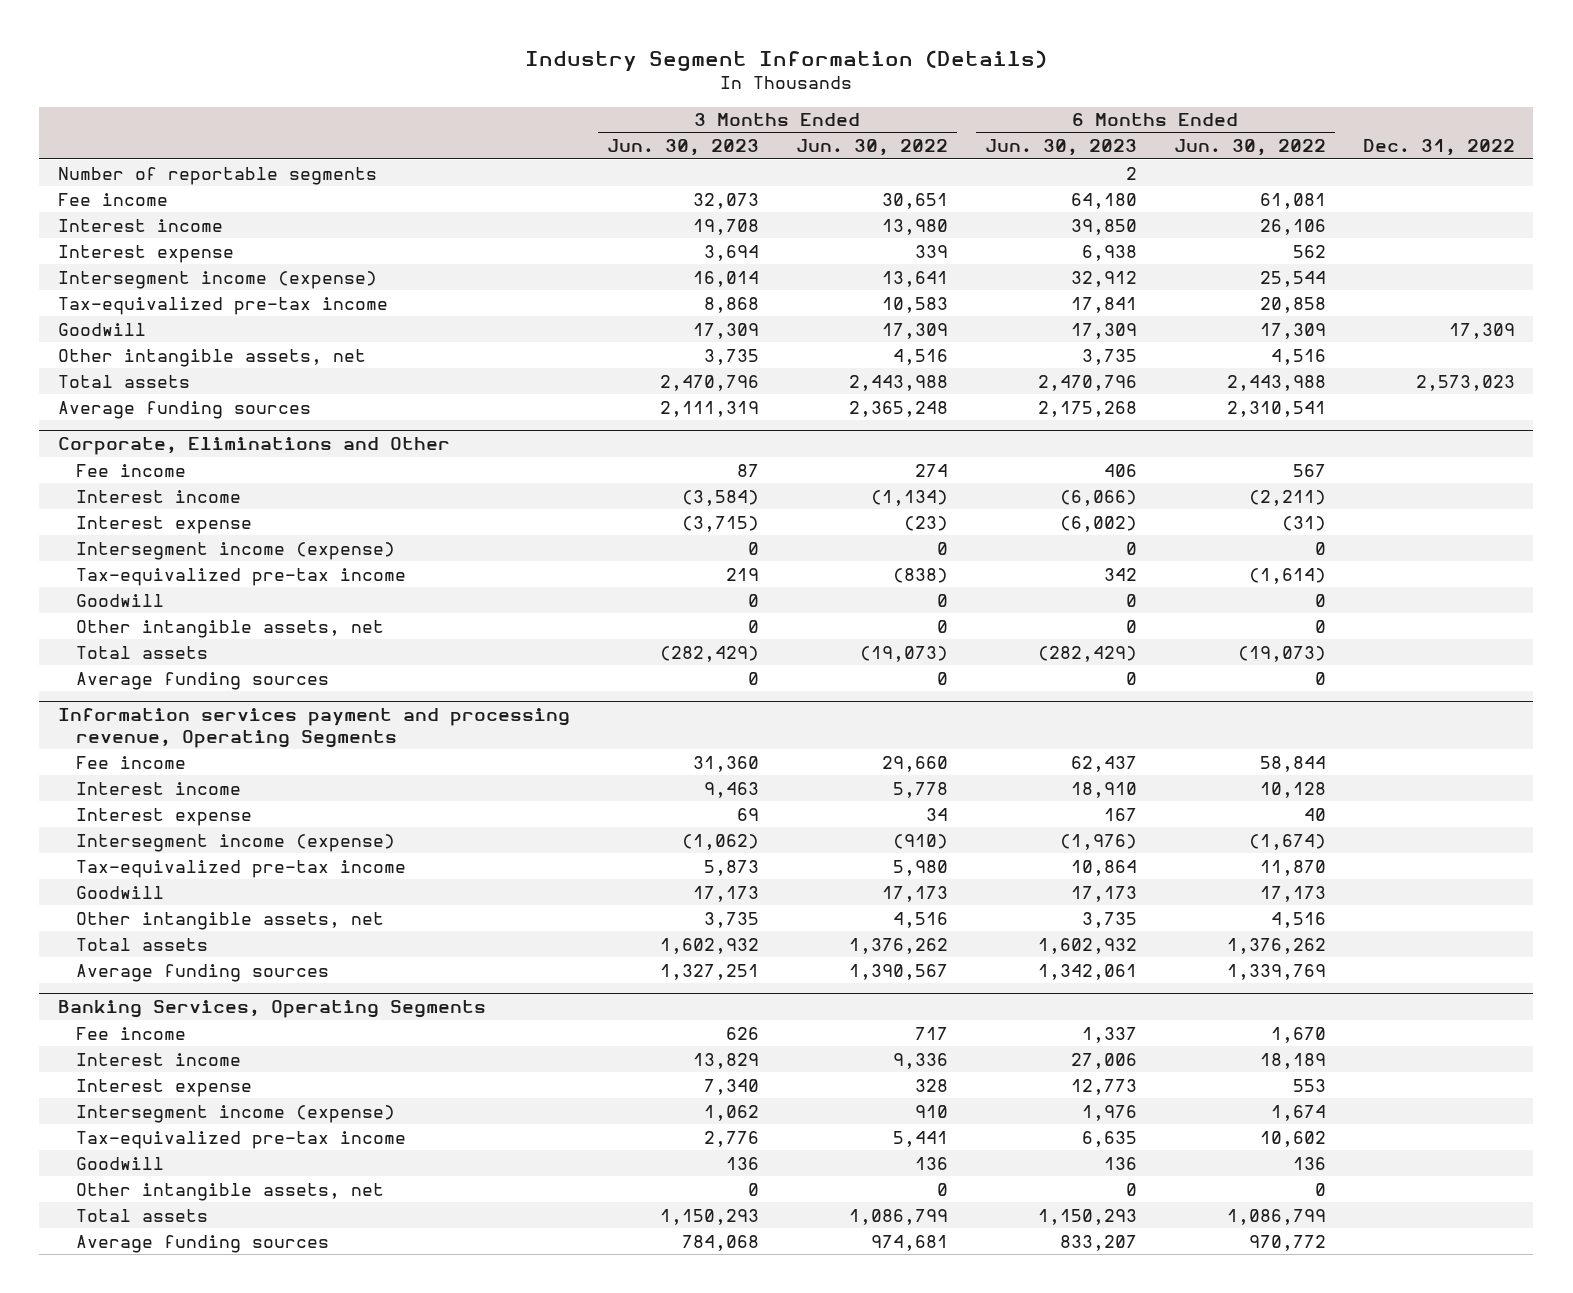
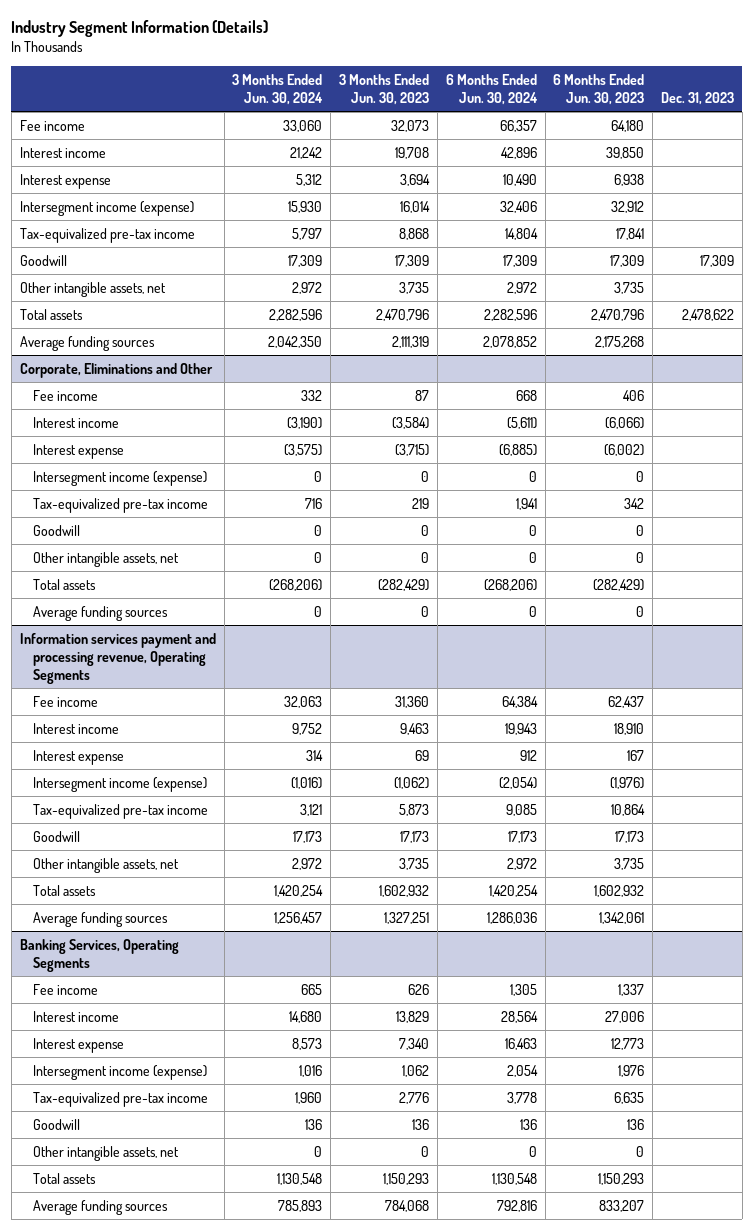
[795,139,948,157] Jun. 30, 2022 -> none
[1173,139,1326,157] Jun. 30, 2022 -> none
[1362,139,1515,157] Dec. 31, 2022 -> none
none -> [232,73,324,105] 3 Months Ended Jun. 30, 2024
none -> [445,73,538,105] 6 Months Ended Jun. 30, 2024
none -> [661,91,735,105] Dec. 31, 2023
[57,166,377,185] Number of reportable segments -> none

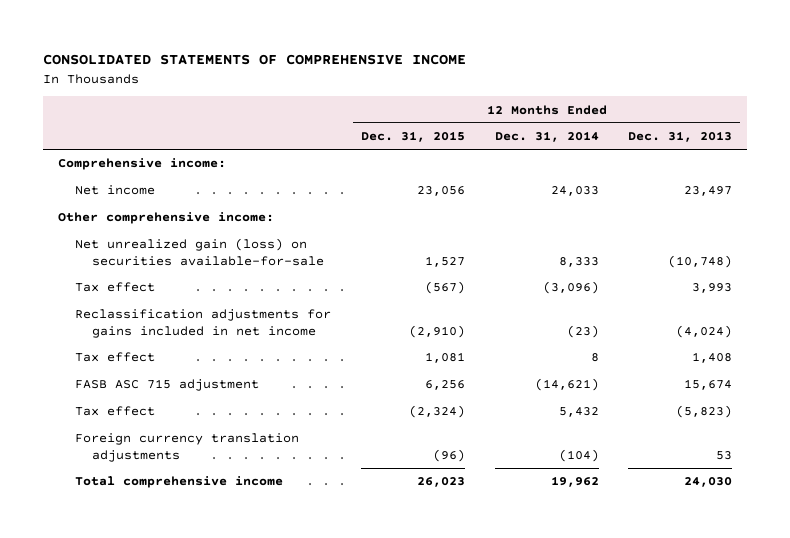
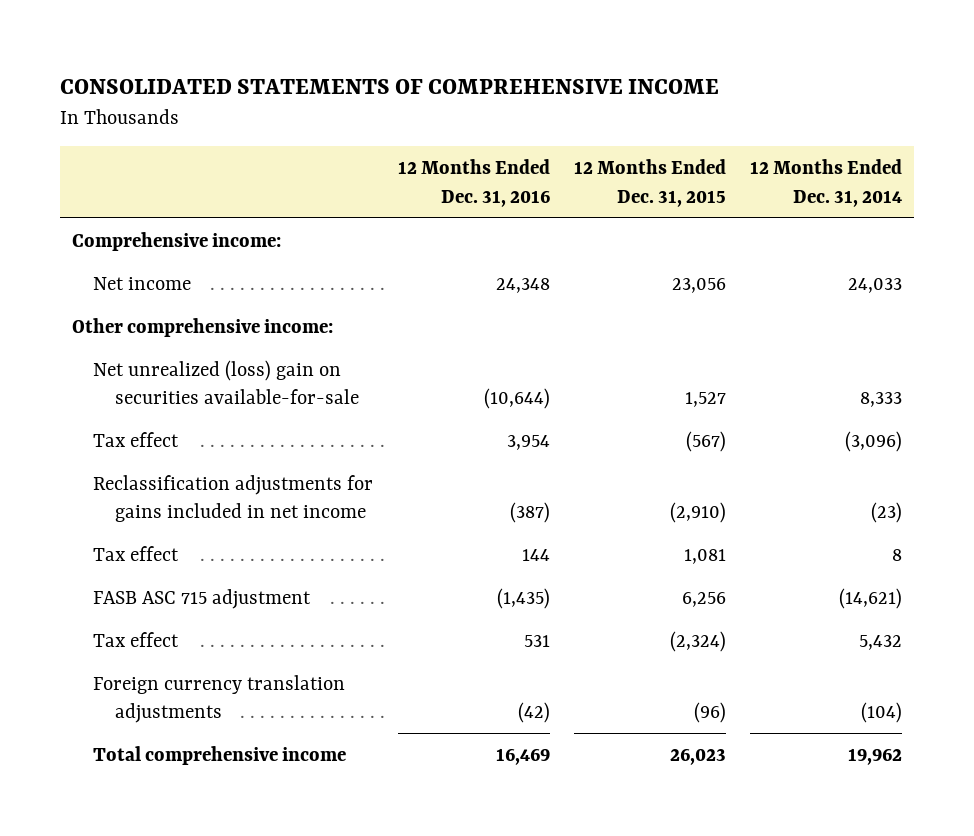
[628,131,733,143] Dec. 31, 2013 -> none
none -> [397,159,550,207] 12 Months Ended Dec. 31, 2016
[75,238,325,266] Net unrealized gain (loss) on securities available-for-sale -> [93,359,359,405] Net unrealized (loss) gain on securities available-for-sale

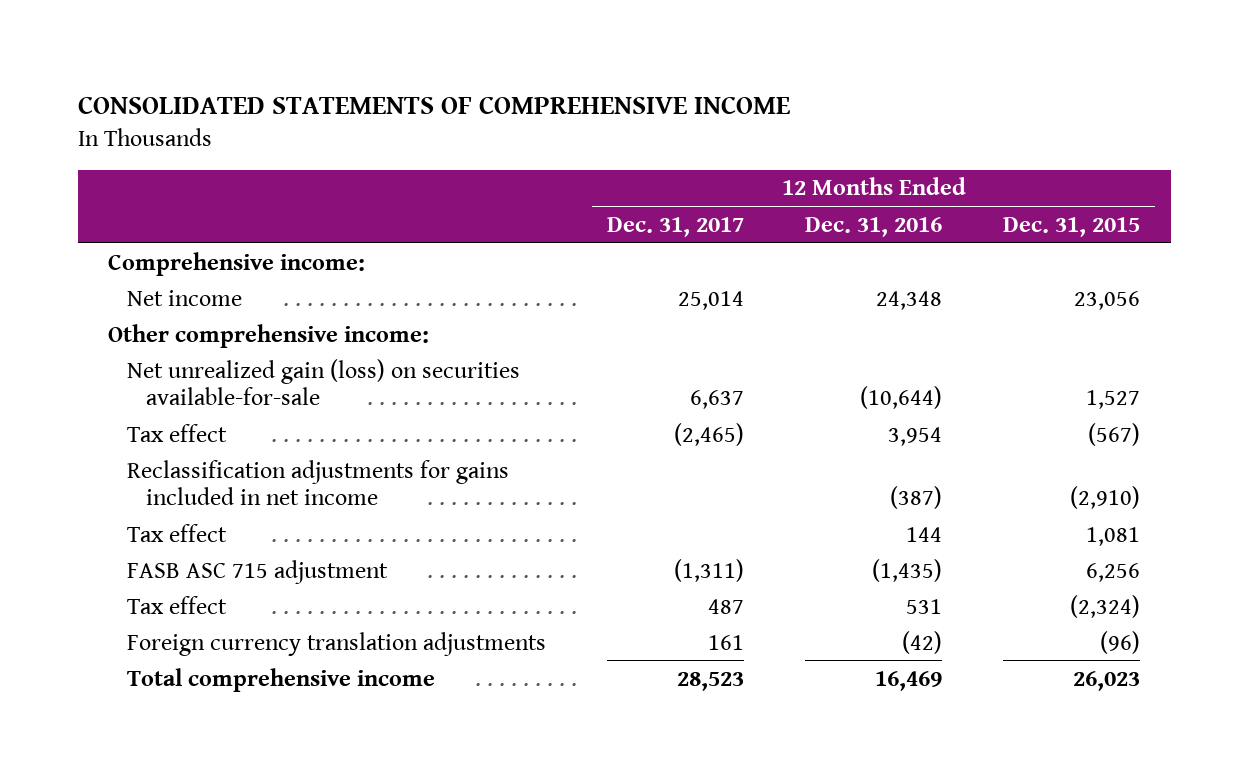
[749,159,902,207] 12 Months Ended Dec. 31, 2014 -> none
none -> [607,216,745,237] Dec. 31, 2017
[93,359,359,405] Net unrealized (loss) gain on securities available-for-sale -> [127,358,521,406] Net unrealized gain (loss) on securities available-for-sale

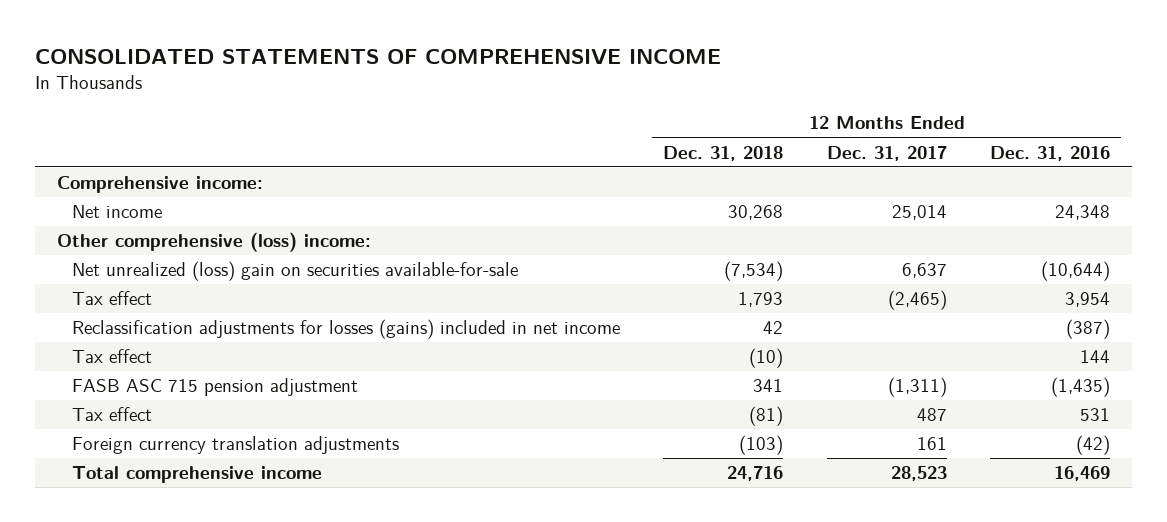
[1003,216,1141,237] Dec. 31, 2015 -> none
none -> [663,145,784,161] Dec. 31, 2018
[108,323,430,348] Other comprehensive income: -> [57,232,372,253] Other comprehensive (loss) income:
[127,358,521,406] Net unrealized gain (loss) on securities available-for-sale -> [71,261,518,282] Net unrealized (loss) gain on securities available-for-sale
[127,459,510,506] Reclassification adjustments for gains included in net income -> [71,319,620,340] Reclassification adjustments for losses (gains) included in net income
[127,559,389,584] FASB ASC 715 adjustment -> [71,378,358,397] FASB ASC 715 pension adjustment

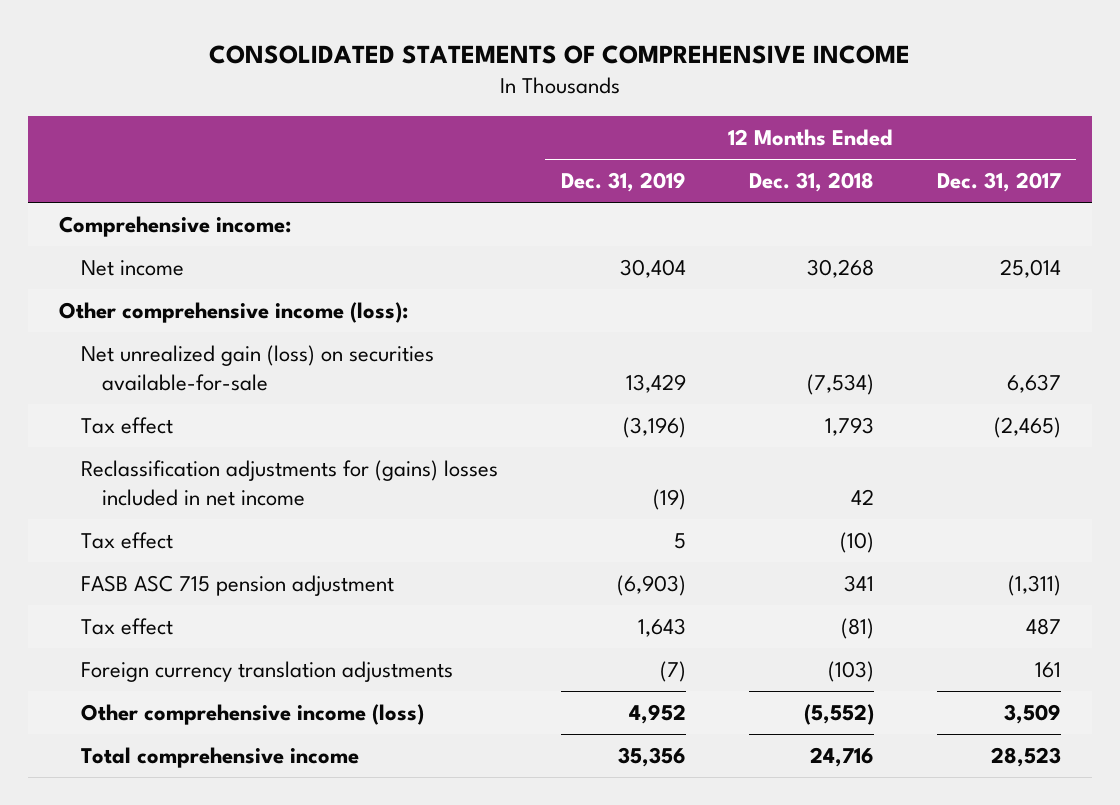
[990,145,1111,161] Dec. 31, 2016 -> none
none -> [560,172,686,193] Dec. 31, 2019
[57,232,372,253] Other comprehensive (loss) income: -> [59,302,409,324] Other comprehensive income (loss):
[71,261,518,282] Net unrealized (loss) gain on securities available-for-sale -> [80,345,434,391] Net unrealized gain (loss) on securities available-for-sale
[71,319,620,340] Reclassification adjustments for losses (gains) included in net income -> [80,460,498,506] Reclassification adjustments for (gains) losses included in net income
none -> [80,704,424,726] Other comprehensive income (loss)

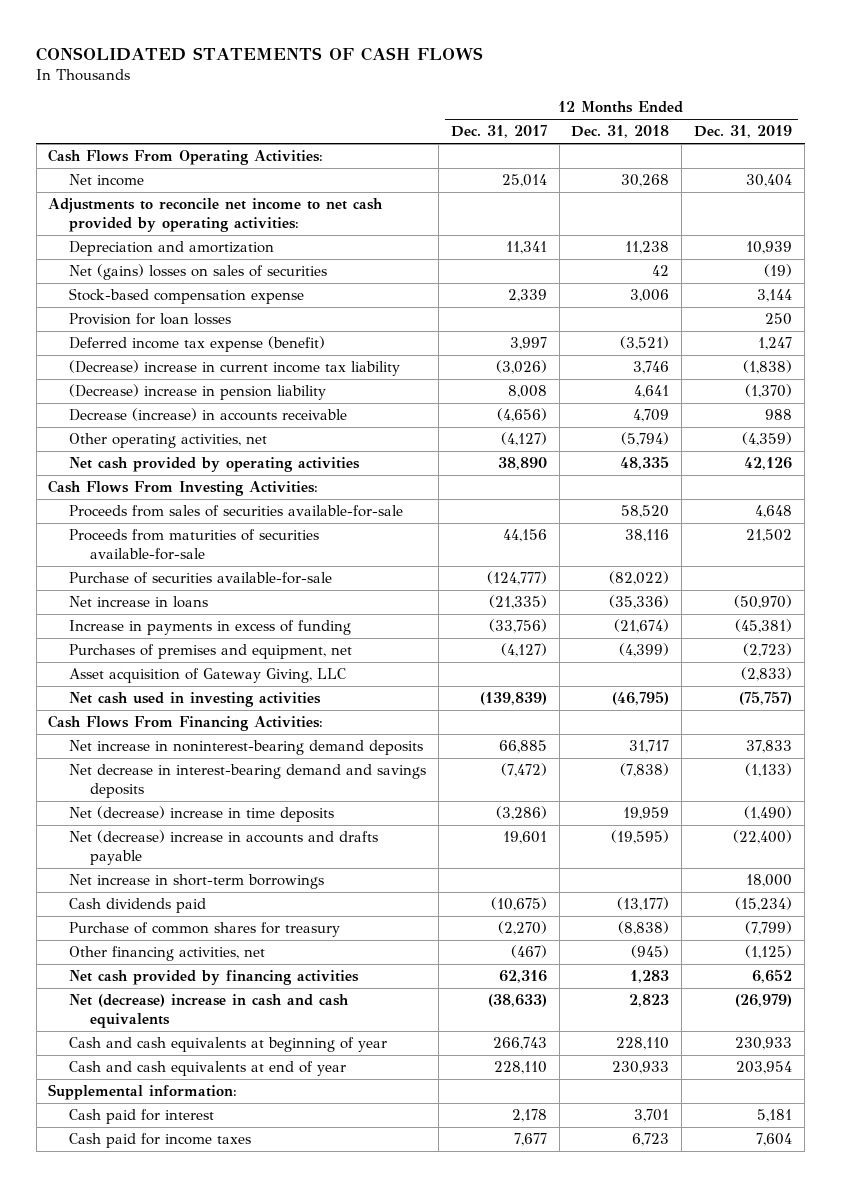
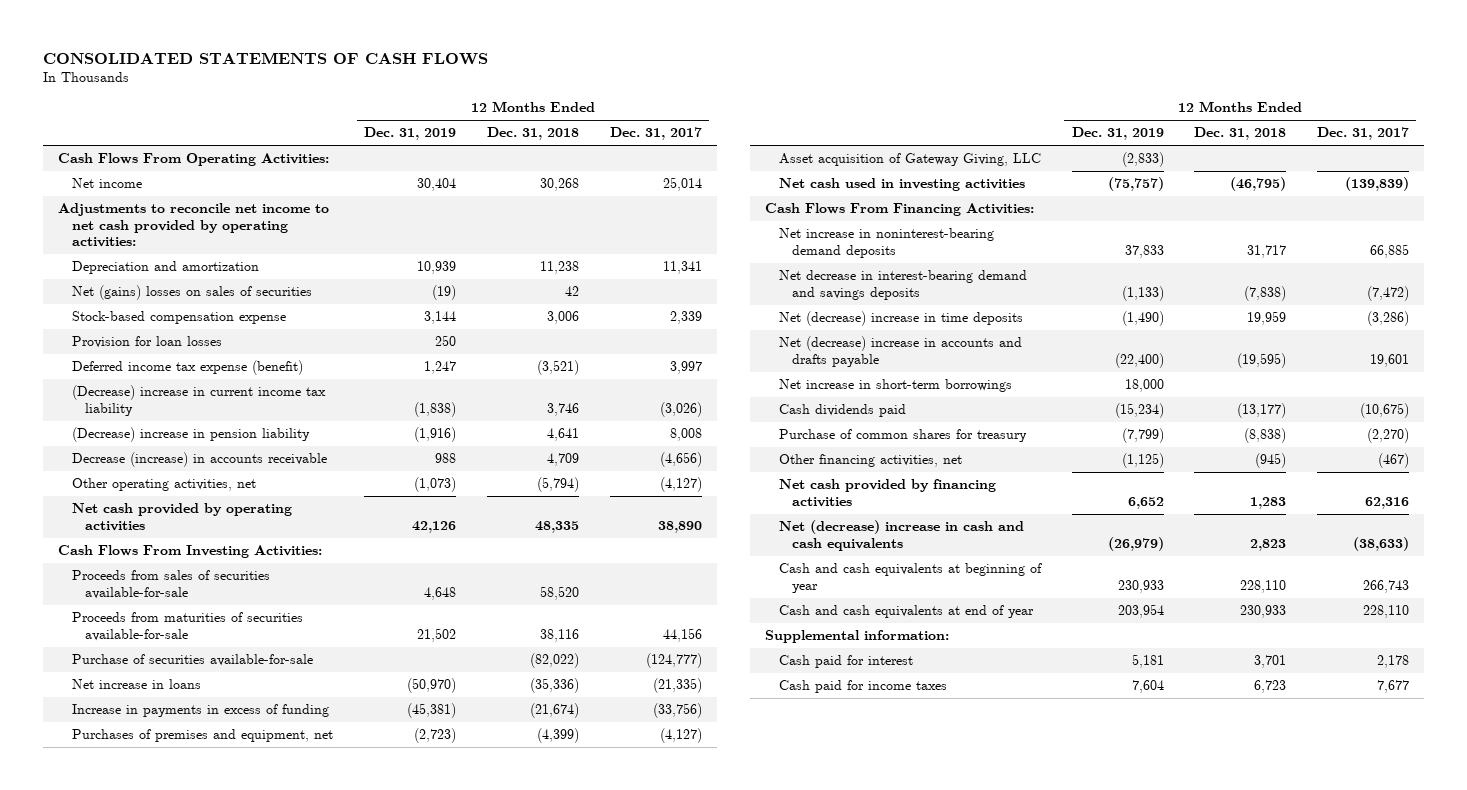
[745,384,793,399] (1,370) -> [414,427,457,443] (1,916)
[742,432,793,447] (4,359) -> [414,477,457,493] (1,073)

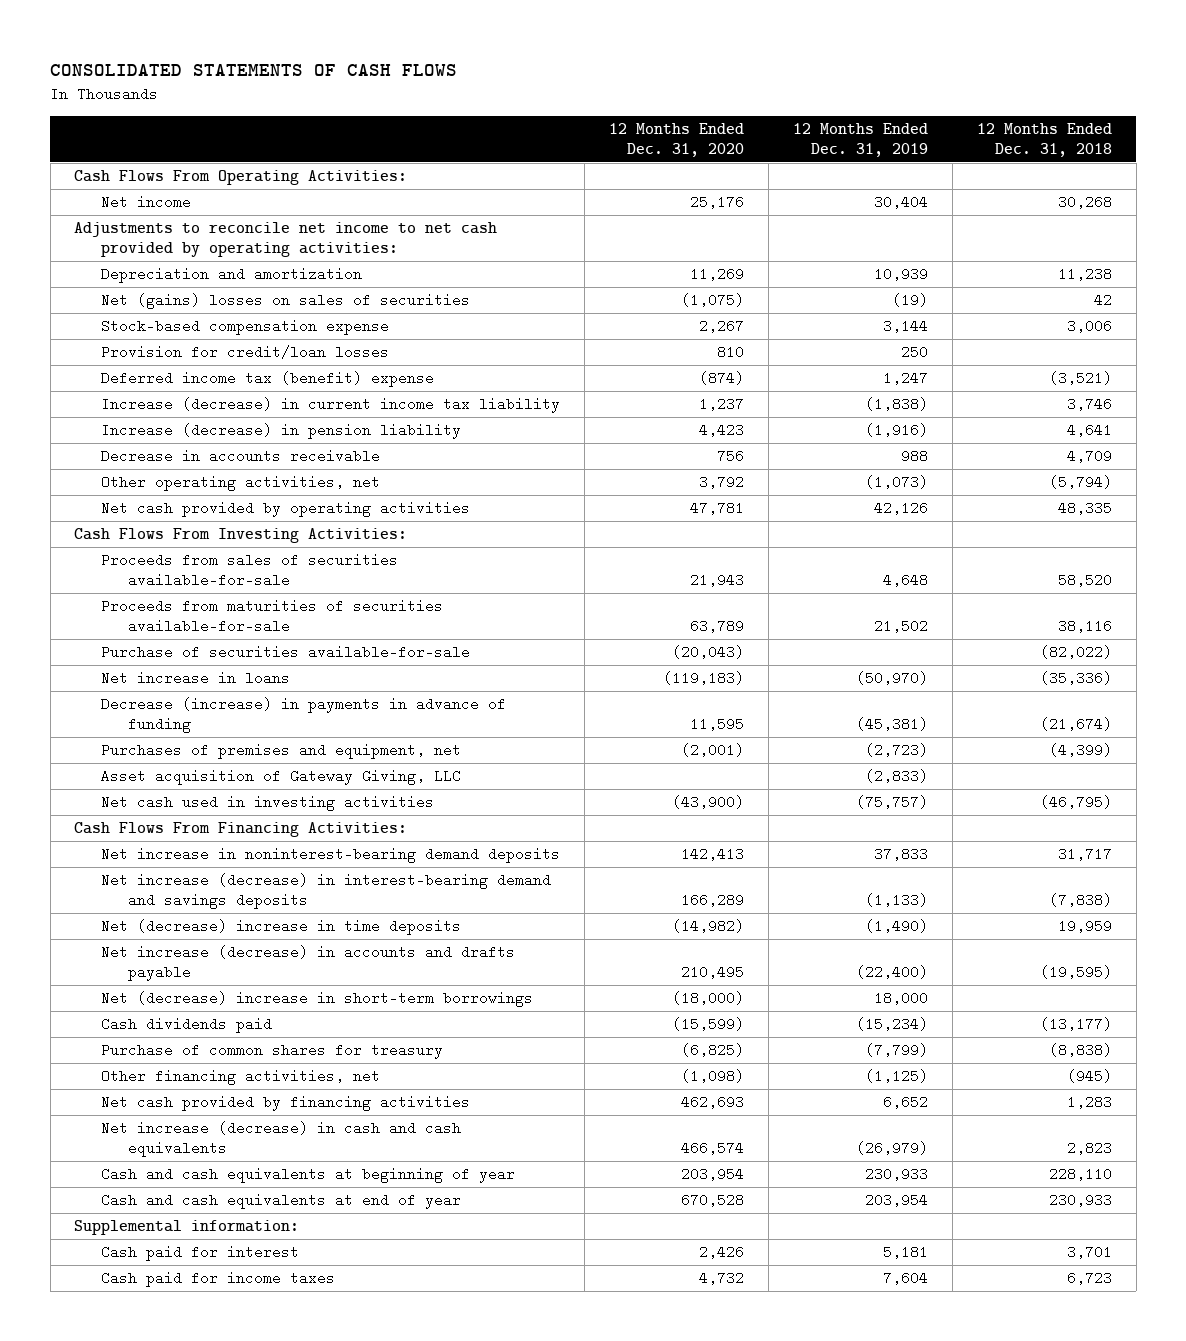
[609,127,702,141] Dec. 31, 2017 -> none
none -> [609,123,745,158] 12 Months Ended Dec. 31, 2020
[71,336,222,349] Provision for loan losses -> [101,345,390,360] Provision for credit/loan losses
[71,360,303,376] Deferred income tax expense (benefit) -> [101,371,435,388] Deferred income tax (benefit) expense
[71,385,326,416] (Decrease) increase in current income tax liability -> [101,397,561,414] Increase (decrease) in current income tax liability
[71,427,310,443] (Decrease) increase in pension liability -> [101,423,462,440] Increase (decrease) in pension liability
[71,452,327,468] Decrease (increase) in accounts receivable -> [101,449,381,464] Decrease in accounts receivable
[71,704,329,718] Increase in payments in excess of funding -> [101,697,507,733] Decrease (increase) in payments in advance of funding
[778,270,1027,300] Net decrease in interest-bearing demand and savings deposits -> [101,873,552,909] Net increase (decrease) in interest-bearing demand and savings deposits
[778,336,1022,367] Net (decrease) increase in accounts and drafts payable -> [101,945,516,981] Net increase (decrease) in accounts and drafts payable
[778,379,1012,393] Net increase in short-term borrowings -> [101,991,534,1008] Net (decrease) increase in short-term borrowings
[778,520,1024,551] Net (decrease) increase in cash and cash equivalents -> [101,1121,462,1157] Net increase (decrease) in cash and cash equivalents

